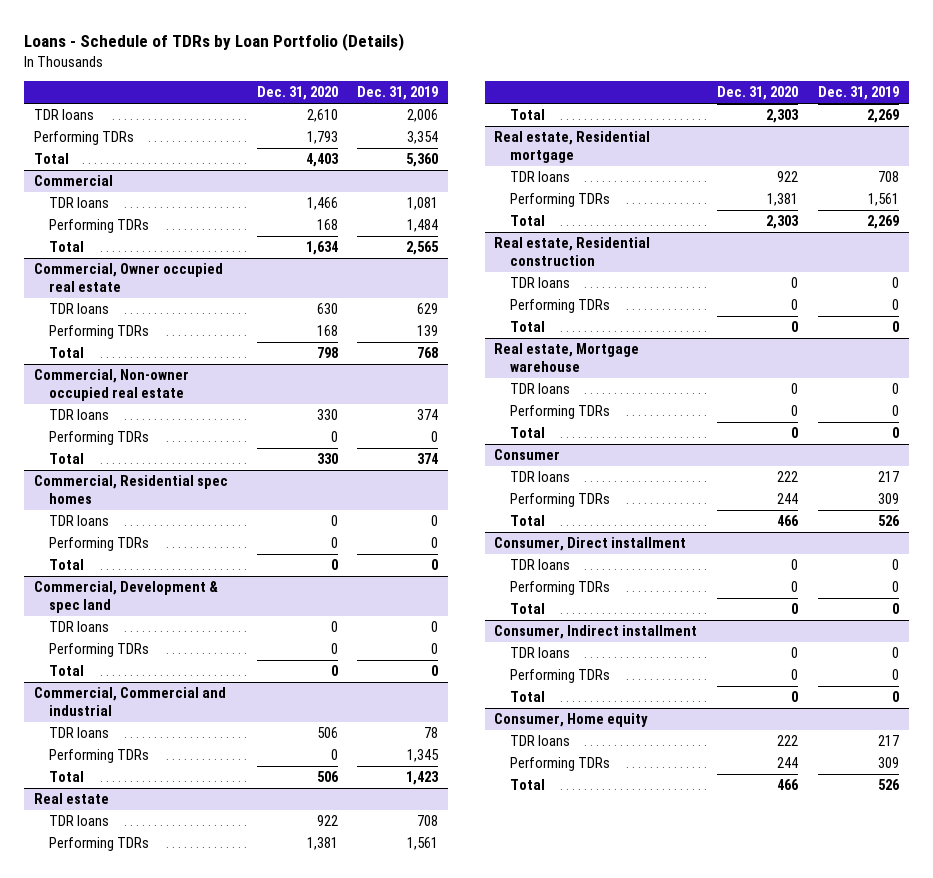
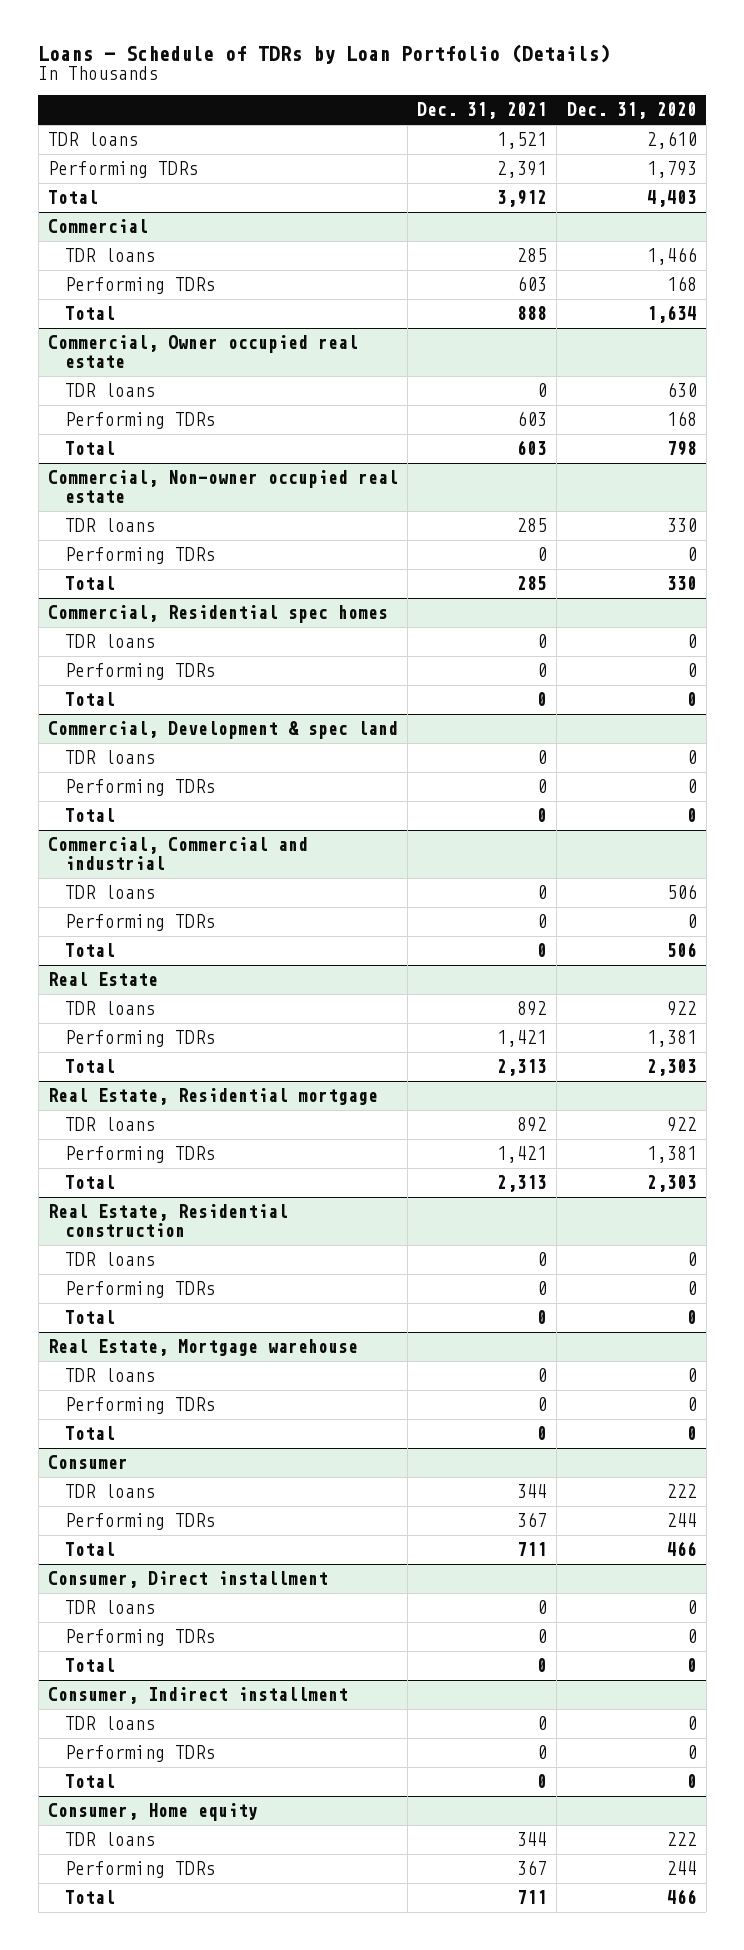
[357,86,439,101] Dec. 31, 2019 -> none
none -> [417,102,548,120] Dec. 31, 2021
[33,793,109,805] Real estate -> [47,972,158,987] Real Estate
[494,131,651,164] Real estate, Residential mortgage -> [47,1088,378,1106] Real Estate, Residential mortgage
[494,237,651,267] Real estate, Residential construction -> [47,1204,288,1237] Real Estate, Residential construction
[494,343,640,373] Real estate, Mortgage warehouse -> [47,1339,358,1357] Real Estate, Mortgage warehouse

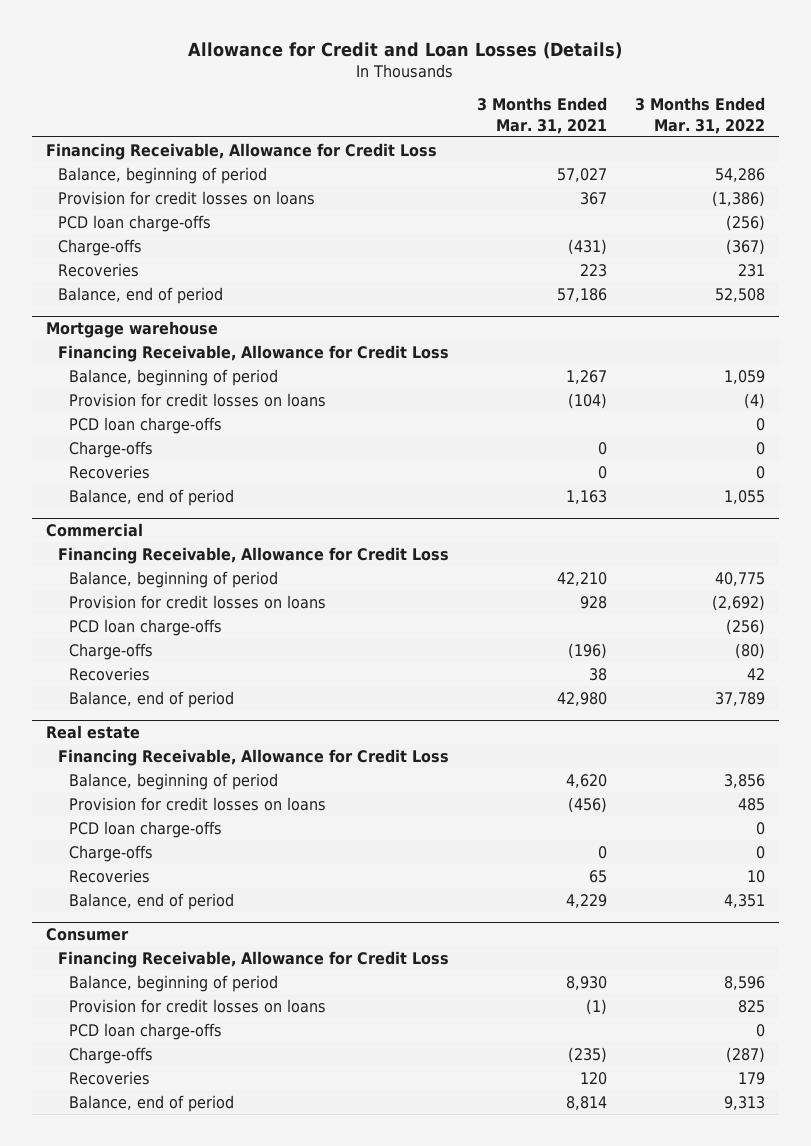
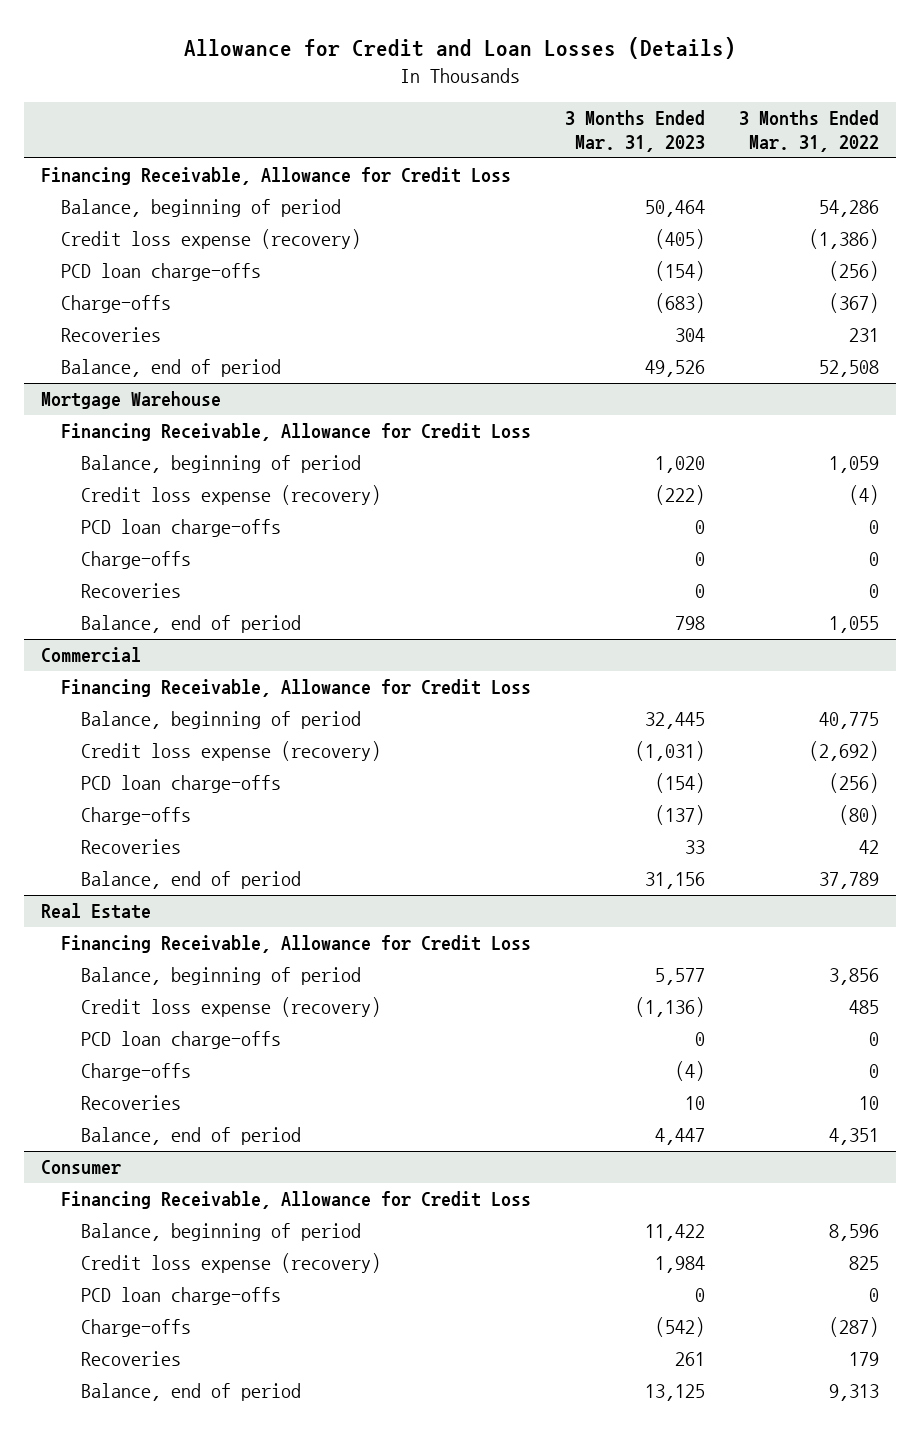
[476,97,607,134] 3 Months Ended Mar. 31, 2021 -> none
none -> [564,110,705,153] 3 Months Ended Mar. 31, 2023
[57,190,315,205] Provision for credit losses on loans -> [60,229,361,250] Credit loss expense (recovery)
[46,320,219,338] Mortgage warehouse -> [40,391,221,410] Mortgage Warehouse
[69,392,327,407] Provision for credit losses on loans -> [80,485,381,506] Credit loss expense (recovery)
[69,594,327,609] Provision for credit losses on loans -> [80,741,381,762] Credit loss expense (recovery)
[46,724,141,739] Real estate -> [40,903,151,920] Real Estate
[69,796,327,811] Provision for credit losses on loans -> [80,997,381,1018] Credit loss expense (recovery)
[69,998,327,1013] Provision for credit losses on loans -> [80,1253,381,1274] Credit loss expense (recovery)

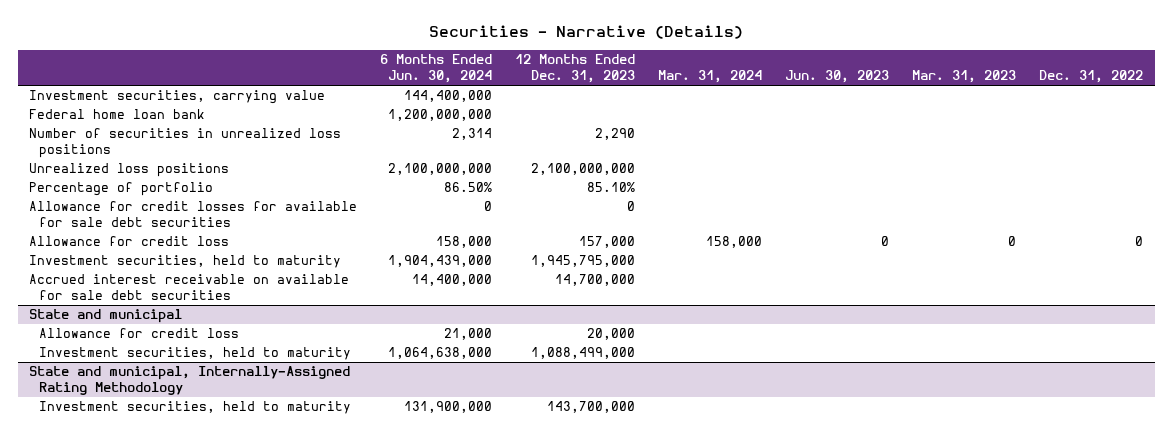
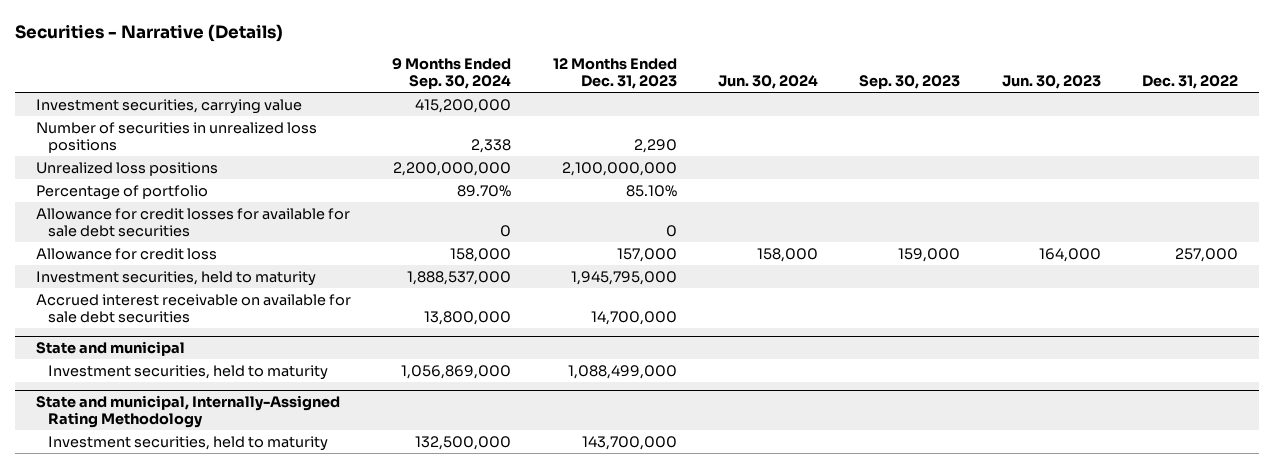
[380,54,493,84] 6 Months Ended Jun. 30, 2024 -> none
[658,70,763,84] Mar. 31, 2024 -> none
[912,70,1017,84] Mar. 31, 2023 -> none
none -> [392,58,512,90] 9 Months Ended Sep. 30, 2024
none -> [717,75,818,90] Jun. 30, 2024
none -> [859,75,961,90] Sep. 30, 2023
[29,109,206,120] Federal home loan bank -> none
[881,236,890,247] 0 -> [1038,247,1101,262] 164,000
[1135,236,1144,247] 0 -> [1175,247,1239,262] 257,000
[39,328,240,339] Allowance for credit loss -> none

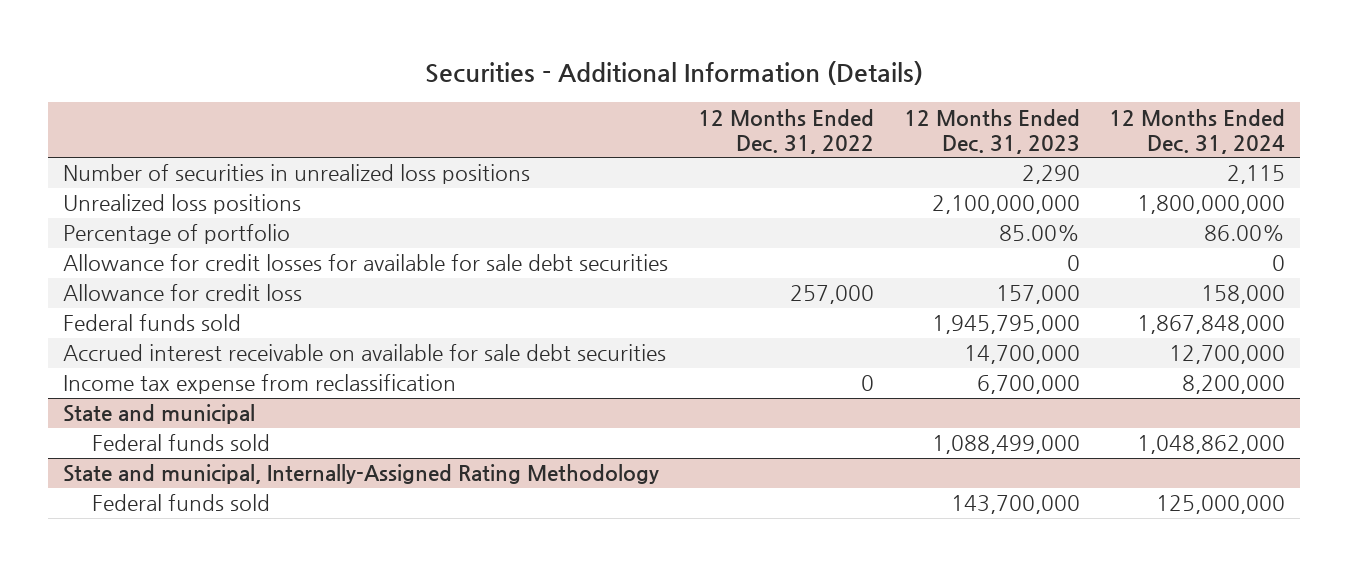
[15,23,284,42] Securities - Narrative (Details) -> [425,61,924,86] Securities - Additional Information (Details)
[392,58,512,90] 9 Months Ended Sep. 30, 2024 -> none
[717,75,818,90] Jun. 30, 2024 -> none
[859,75,961,90] Sep. 30, 2023 -> none
[1001,75,1101,90] Jun. 30, 2023 -> none
[1142,75,1239,90] Dec. 31, 2022 -> none
none -> [698,108,875,154] 12 Months Ended Dec. 31, 2022
none -> [1109,108,1286,154] 12 Months Ended Dec. 31, 2024
[35,98,302,114] Investment securities, carrying value -> none
[625,184,677,197] 85.10% -> [998,225,1080,242] 85.00%
[35,270,316,286] Investment securities, held to maturity -> [63,314,242,332] Federal funds sold
none -> [63,374,457,395] Income tax expense from reclassification
[48,364,329,380] Investment securities, held to maturity -> [91,434,270,452] Federal funds sold
[48,435,329,451] Investment securities, held to maturity -> [91,494,270,512] Federal funds sold

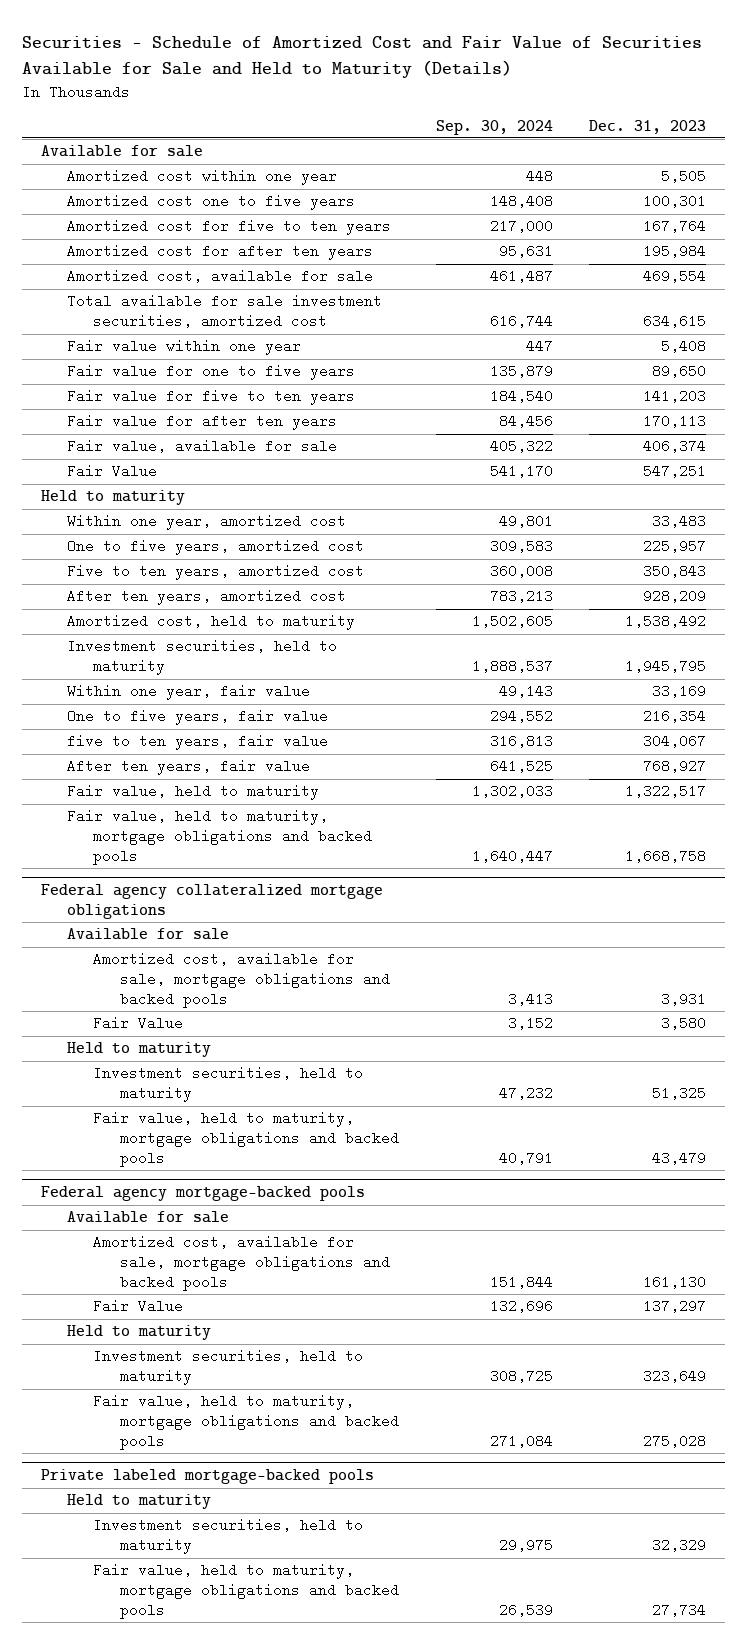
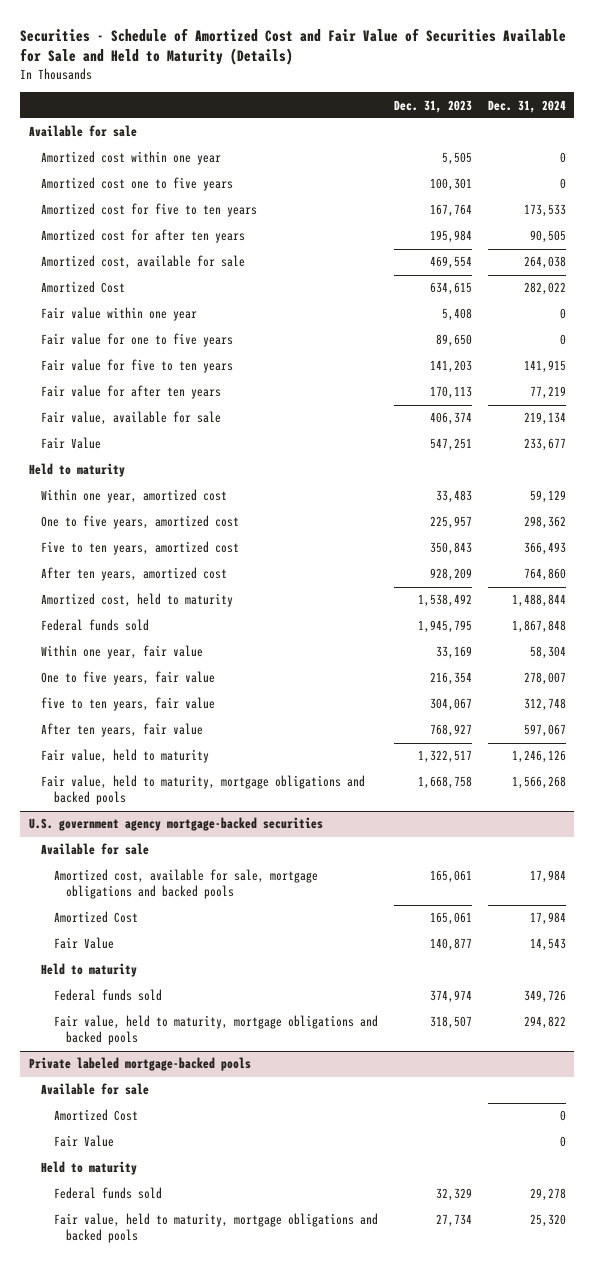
[435,119,553,135] Sep. 30, 2024 -> none
none -> [488,99,567,113] Dec. 31, 2024
[67,294,383,329] Total available for sale investment securities, amortized cost -> [41,281,126,294] Amortized Cost
[67,639,338,676] Investment securities, held to maturity -> [41,619,150,632] Federal funds sold
[40,884,383,920] Federal agency collateralized mortgage obligations -> none
[67,928,230,941] Available for sale -> none
[93,952,390,1009] Amortized cost, available for sale, mortgage obligations and backed pools -> none
[93,1016,184,1031] Fair Value -> none
[67,1042,212,1058] Held to maturity -> none
[93,1066,364,1103] Investment securities, held to maturity -> none
[93,1111,399,1168] Fair value, held to maturity, mortgage obligations and backed pools -> none
[40,1186,365,1202] Federal agency mortgage-backed pools -> [28,817,323,832] U.S. government agency mortgage-backed securities
[643,1275,707,1290] 161,130 -> [429,870,472,884] 165,061
none -> [53,911,138,924] Amortized Cost
[643,1299,707,1314] 137,297 -> [429,938,472,952] 140,877
[93,1349,364,1386] Investment securities, held to maturity -> none
none -> [53,989,162,1002] Federal funds sold
[643,1434,707,1449] 275,028 -> [429,1016,472,1030] 318,507
none -> [41,1083,150,1096] Available for sale
none -> [53,1109,138,1122] Amortized Cost
none -> [53,1135,114,1148] Fair Value
[93,1518,364,1555] Investment securities, held to maturity -> [53,1187,162,1200] Federal funds sold

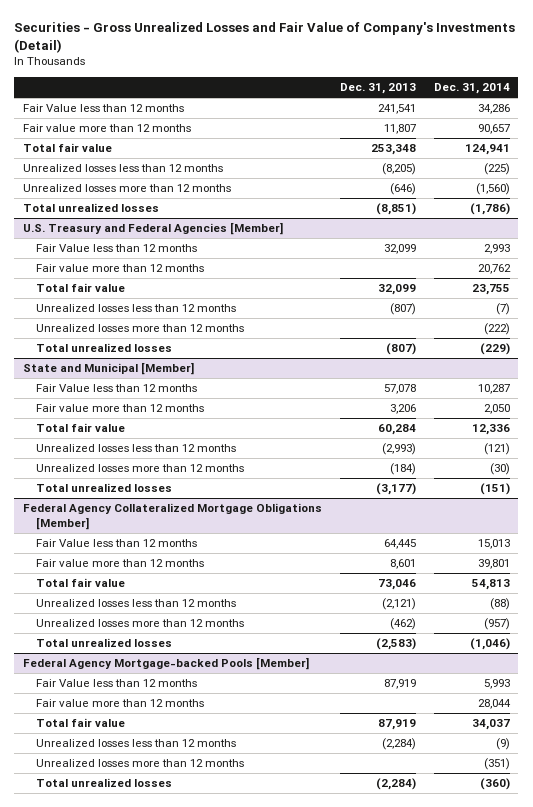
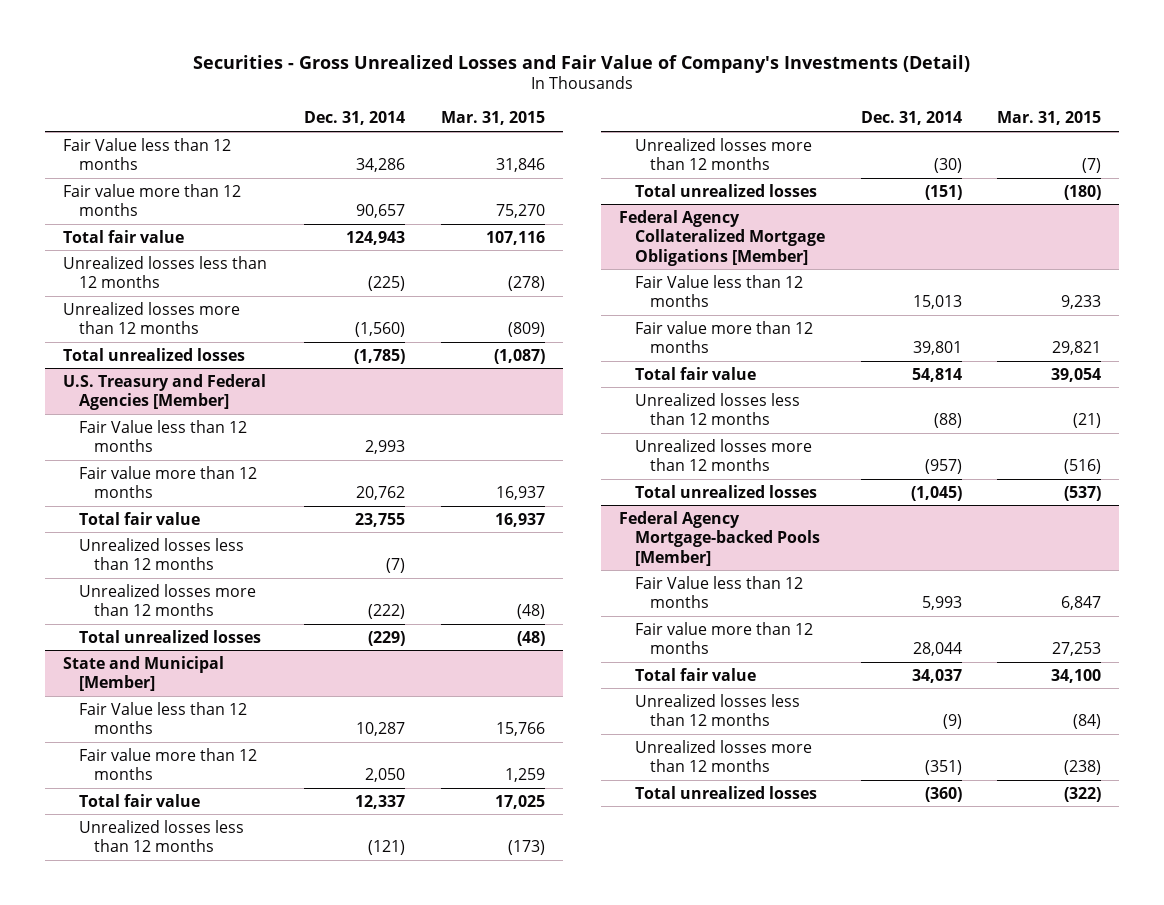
[339,83,416,95] Dec. 31, 2013 -> none
none -> [441,111,546,126] Mar. 31, 2015
[464,144,510,156] 124,941 -> [346,230,406,245] 124,943
[469,203,510,216] (1,786) -> [354,348,406,364] (1,785)
[471,424,510,436] 12,336 -> [355,794,406,809] 12,337
[471,579,510,591] 54,813 -> [911,367,962,382] 54,814
[469,638,510,651] (1,046) -> [910,485,962,501] (1,045)

